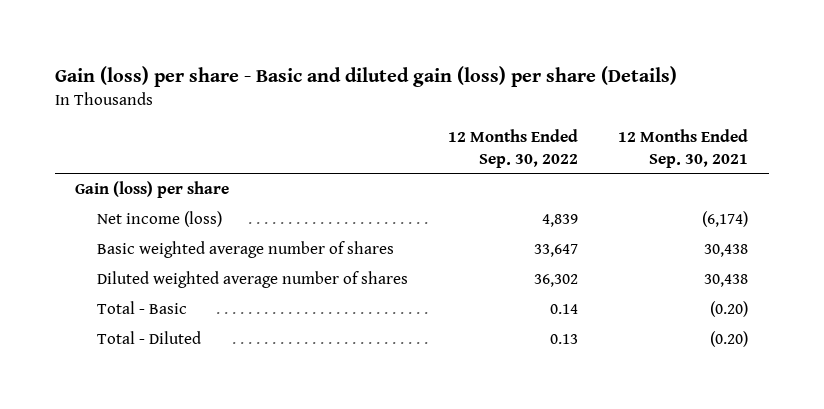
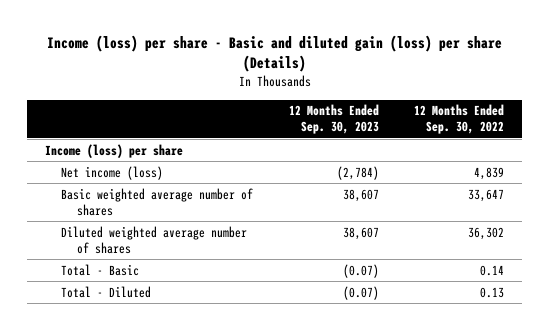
[55,65,678,87] Gain (loss) per share - Basic and diluted gain (loss) per share (Details) -> [46,34,502,73] Income (loss) per share - Basic and diluted gain (loss) per share (Details)
[618,129,749,168] 12 Months Ended Sep. 30, 2021 -> none
none -> [288,104,379,135] 12 Months Ended Sep. 30, 2023
[75,181,230,199] Gain (loss) per share -> [45,143,184,158] Income (loss) per share

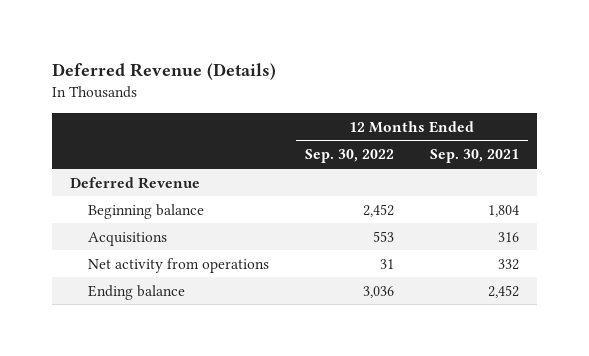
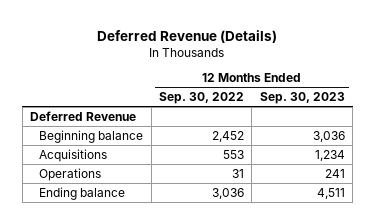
[430,149,520,164] Sep. 30, 2021 -> none
none -> [259,92,345,105] Sep. 30, 2023
[88,257,270,273] Net activity from operations -> [39,167,102,181] Operations

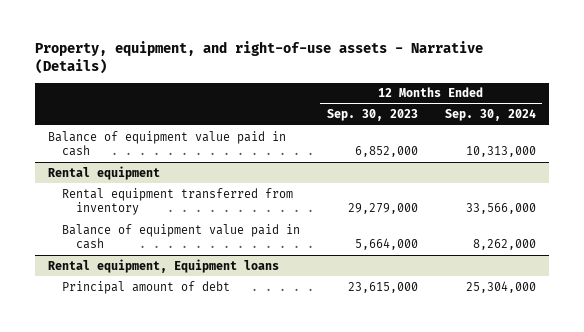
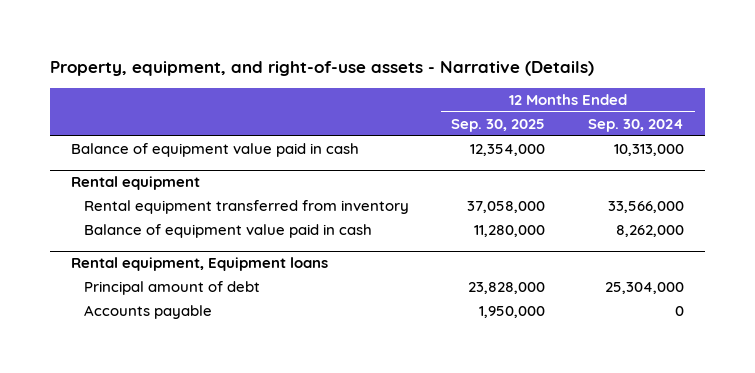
[326,109,418,122] Sep. 30, 2023 -> none
none -> [451,119,546,133] Sep. 30, 2025
none -> [83,305,212,320] Accounts payable

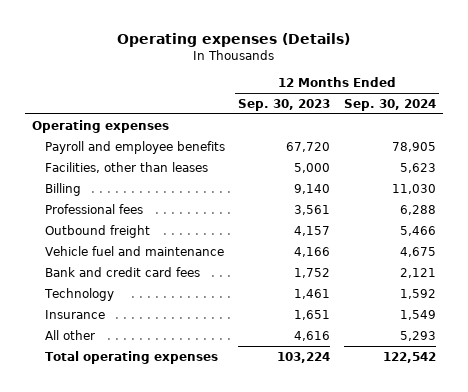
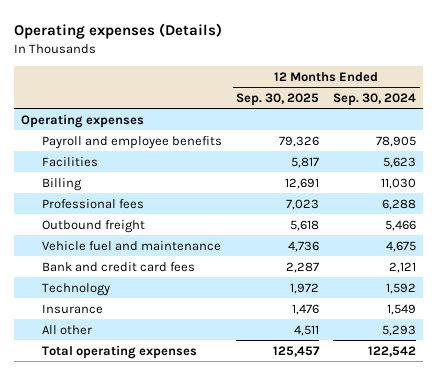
[238,99,331,112] Sep. 30, 2023 -> none
none -> [236,92,320,106] Sep. 30, 2025
[44,161,208,173] Facilities, other than leases -> [42,156,99,167] Facilities

